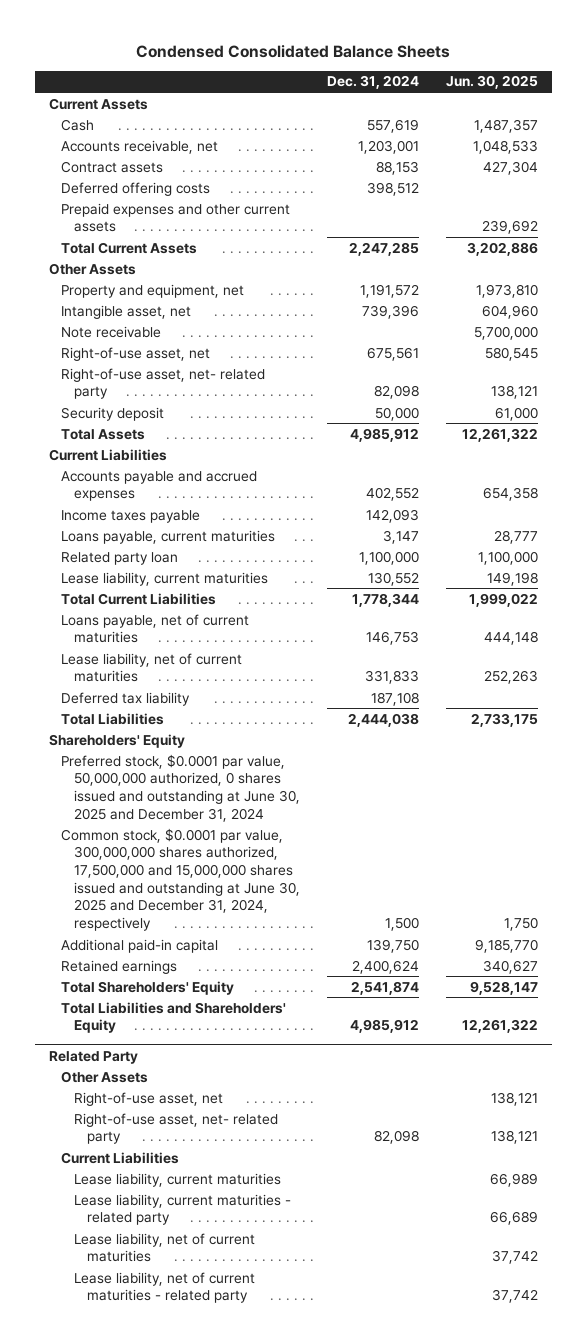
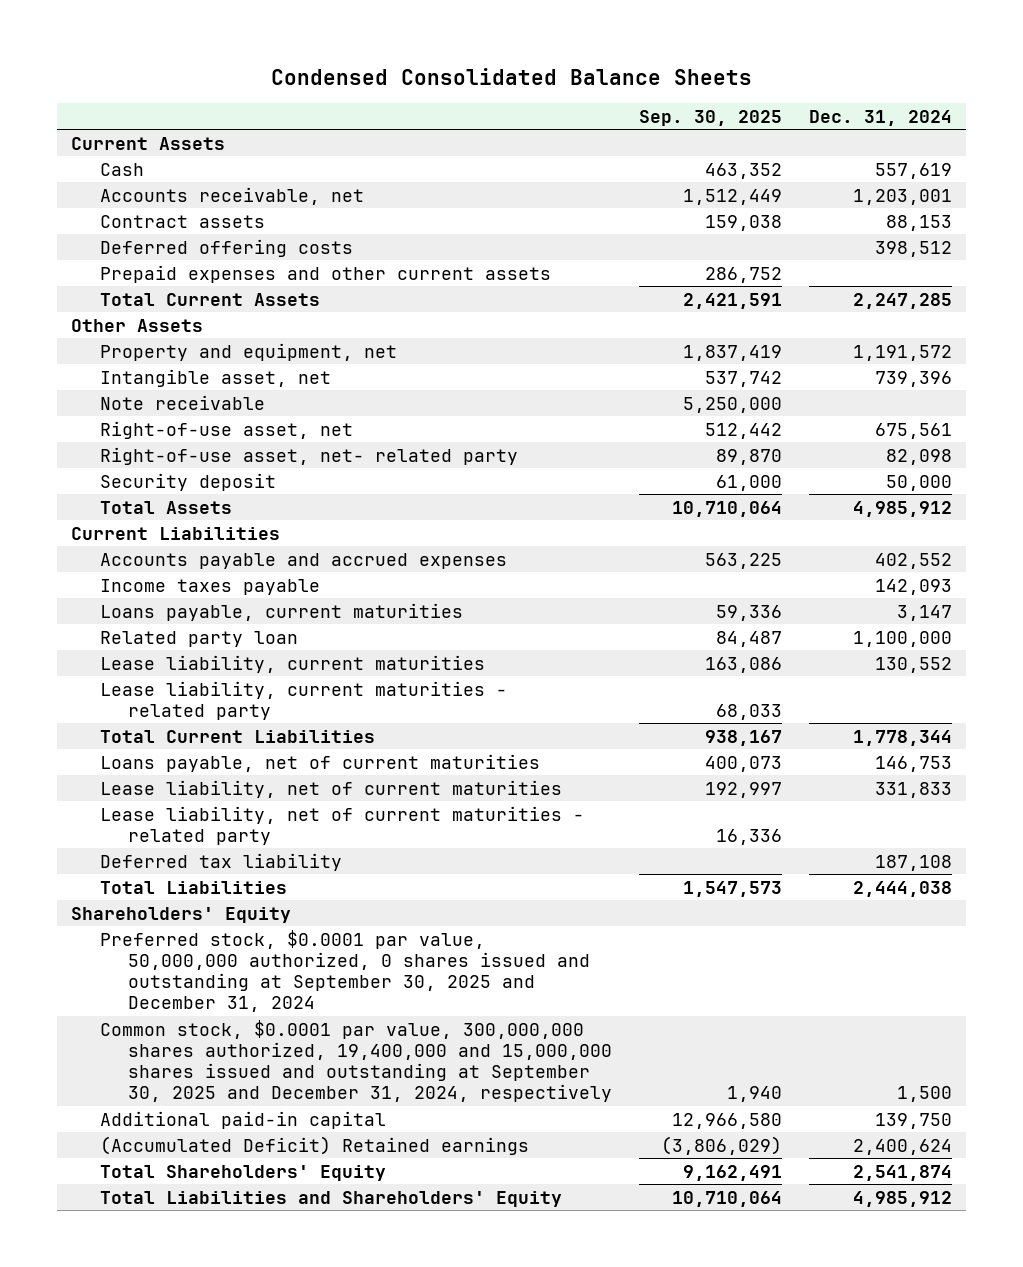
[446,75,539,90] Jun. 30, 2025 -> none
none -> [639,109,783,126] Sep. 30, 2025
none -> [99,680,507,720] Lease liability, current maturities - related party
none -> [99,805,584,845] Lease liability, net of current maturities - related party
[61,753,301,822] Preferred stock, $0.0001 par value, 50,000,000 authorized, 0 shares issued and outstanding at June 30, 2025 and December 31, 2024 -> [99,929,591,1013] Preferred stock, $0.0001 par value, 50,000,000 authorized, 0 shares issued and outstanding at September 30, 2025 and December 31, 2024
[61,827,301,932] Common stock, $0.0001 par value, 300,000,000 shares authorized, 17,500,000 and 15,000,000 shares issued and outstanding at June 30, 2025 and December 31, 2024, respectively -> [99,1019,613,1103] Common stock, $0.0001 par value, 300,000,000 shares authorized, 19,400,000 and 15,000,000 shares issued and outstanding at September 30, 2025 and December 31, 2024, respectively
[61,959,178,974] Retained earnings -> [99,1135,529,1155] (Accumulated Deficit) Retained earnings
[48,1050,138,1064] Related Party -> none
[61,1070,149,1083] Other Assets -> none
[74,1091,224,1106] Right-of-use asset, net -> none
[74,1112,279,1145] Right-of-use asset, net- related party -> none
[61,1151,180,1164] Current Liabilities -> none
[74,1172,282,1187] Lease liability, current maturities -> none
[74,1193,292,1226] Lease liability, current maturities - related party -> none
[74,1232,256,1263] Lease liability, net of current maturities -> none
[74,1271,256,1304] Lease liability, net of current maturities - related party -> none

